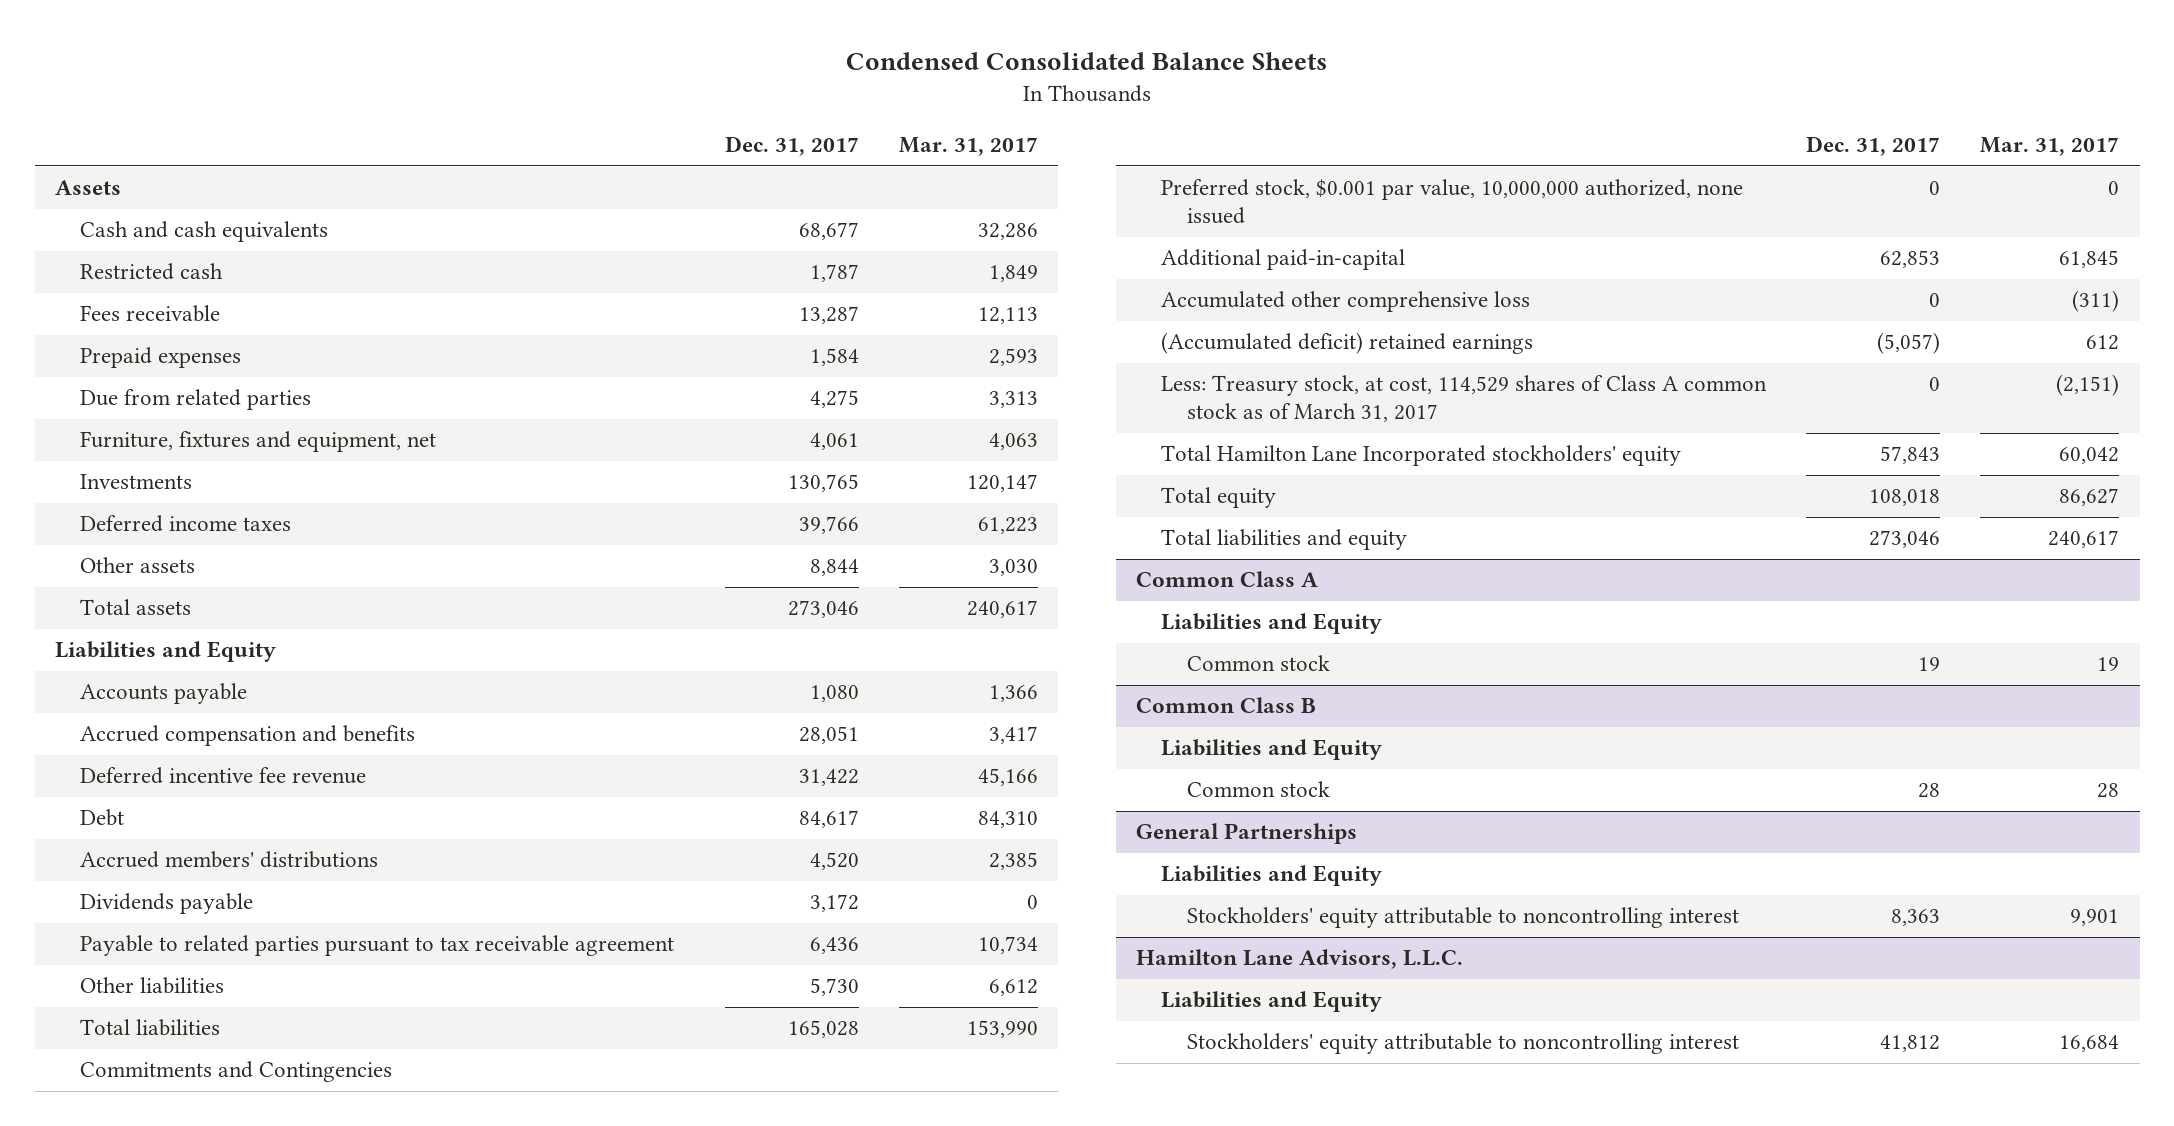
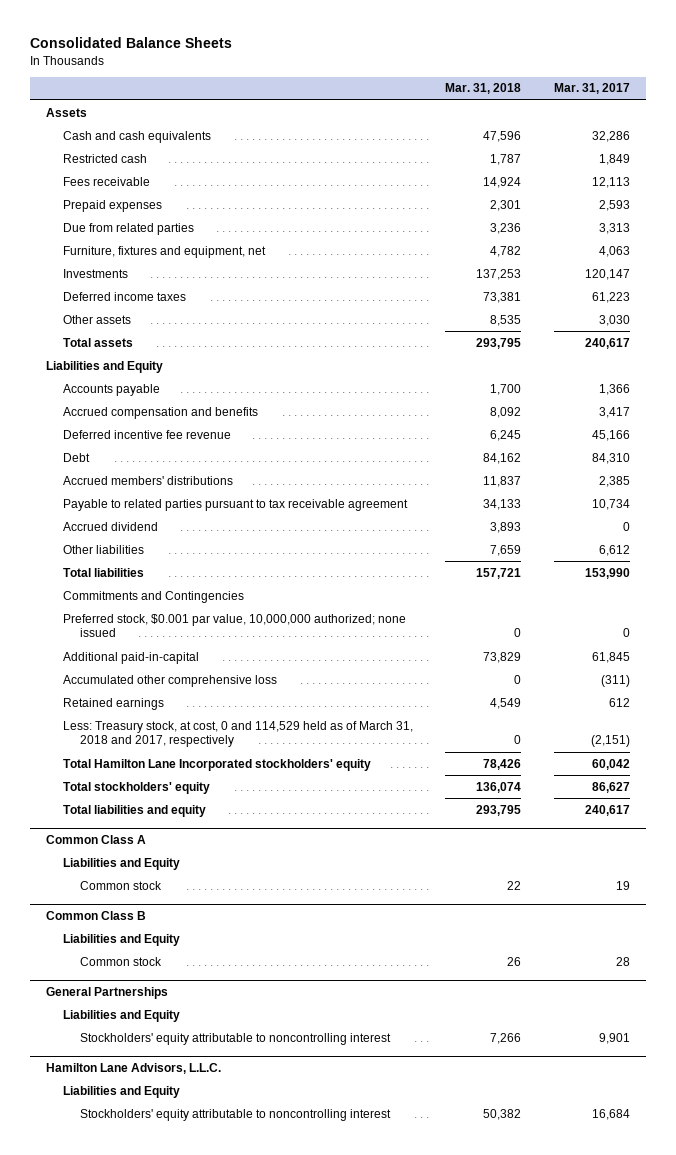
[846,52,1328,71] Condensed Consolidated Balance Sheets -> [29,37,232,49] Consolidated Balance Sheets
[725,136,860,157] Dec. 31, 2017 -> none
none -> [445,83,522,95] Mar. 31, 2018
[80,893,254,915] Dividends payable -> none
none -> [62,521,158,531] Accrued dividend
[1161,179,1744,225] Preferred stock, $0.001 par value, 10,000,000 authorized, none issued -> [62,613,406,638] Preferred stock, $0.001 par value, 10,000,000 authorized; none issued
[1161,332,1534,355] (Accumulated deficit) retained earnings -> [62,697,164,710] Retained earnings
[1161,375,1768,423] Less: Treasury stock, at cost, 114,529 shares of Class A common stock as of March 31, 2017 -> [62,720,413,748] Less: Treasury stock, at cost, 0 and 114,529 held as of March 31, 2018 and 2017, respectively
[1161,487,1277,509] Total equity -> [62,781,210,794] Total stockholders' equity

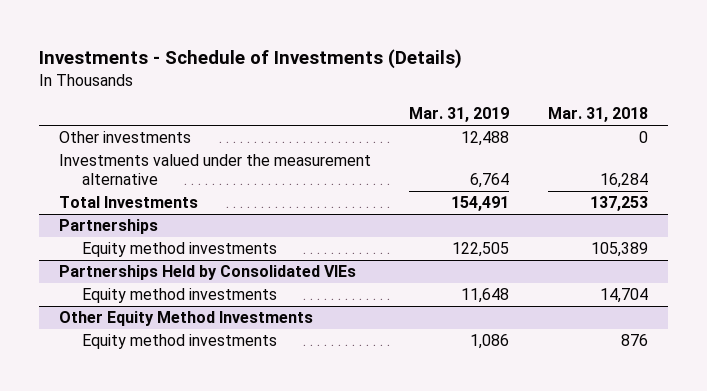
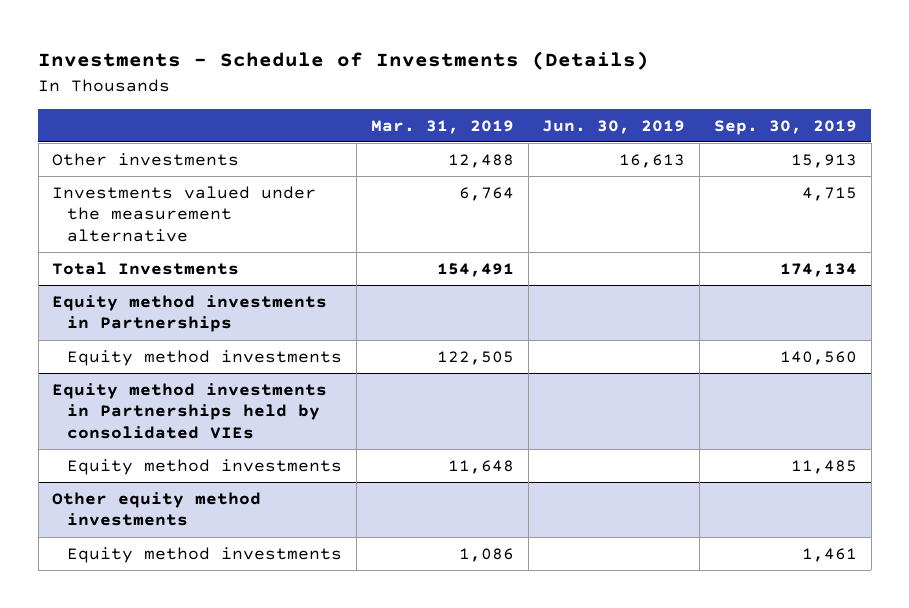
[548,107,649,123] Mar. 31, 2018 -> none
none -> [542,119,686,134] Jun. 30, 2019
none -> [714,119,858,135] Sep. 30, 2019
[58,219,158,235] Partnerships -> [52,294,328,333] Equity method investments in Partnerships
[58,265,356,281] Partnerships Held by Consolidated VIEs -> [52,382,328,439] Equity method investments in Partnerships held by consolidated VIEs
[58,311,313,327] Other Equity Method Investments -> [52,491,262,527] Other equity method investments

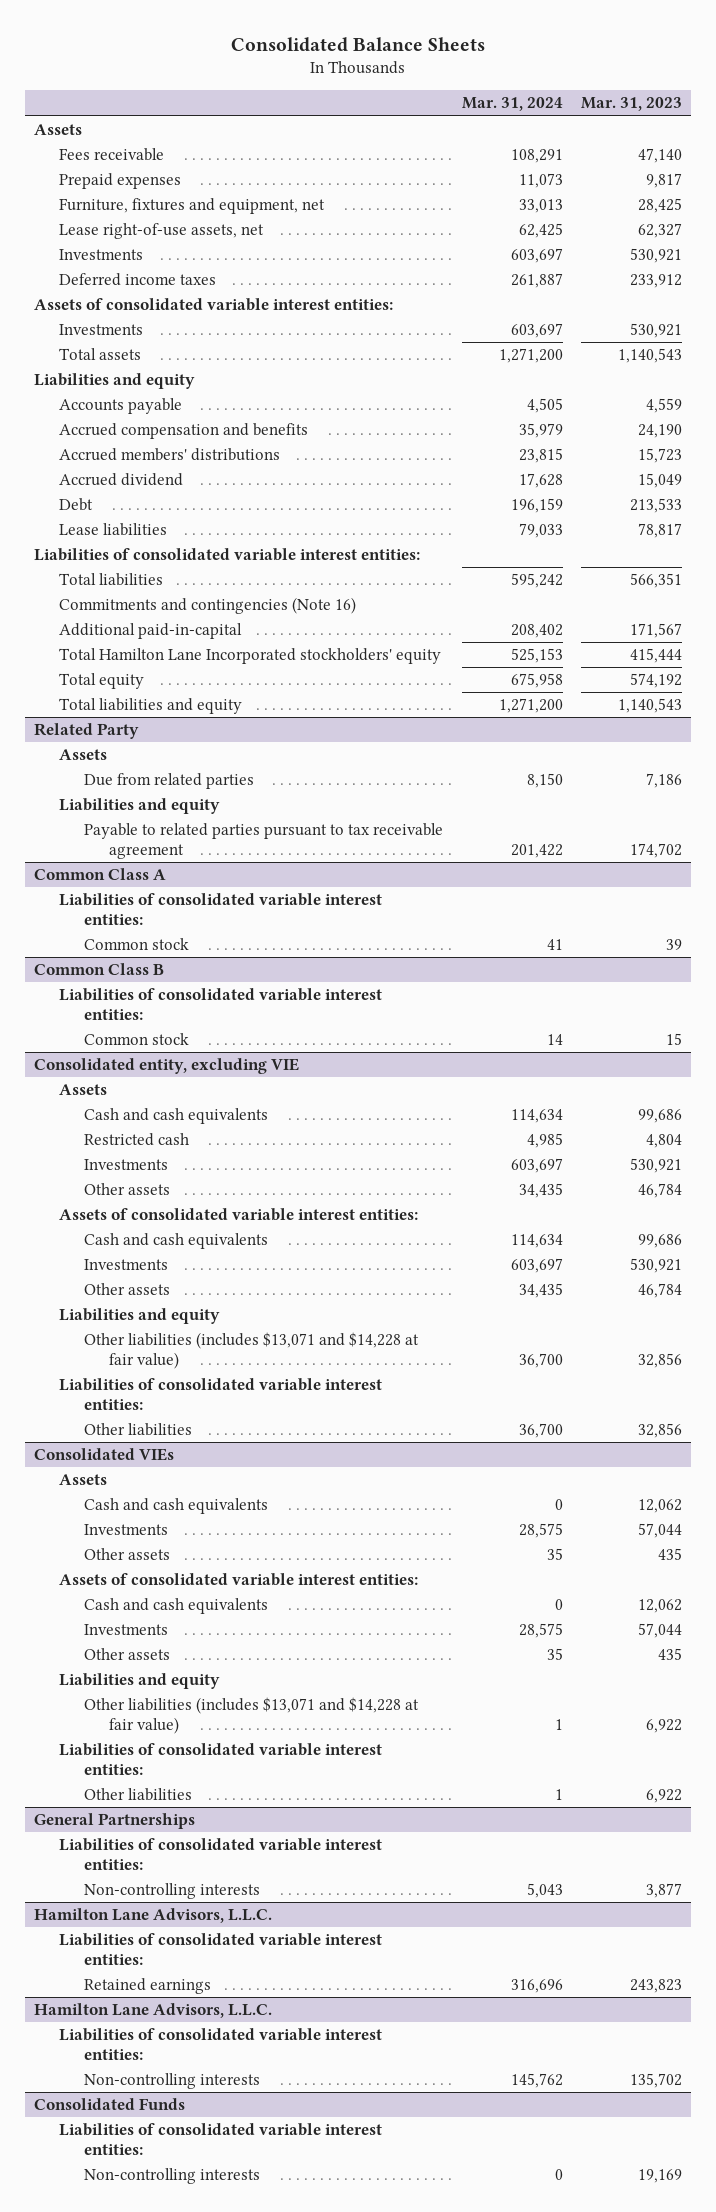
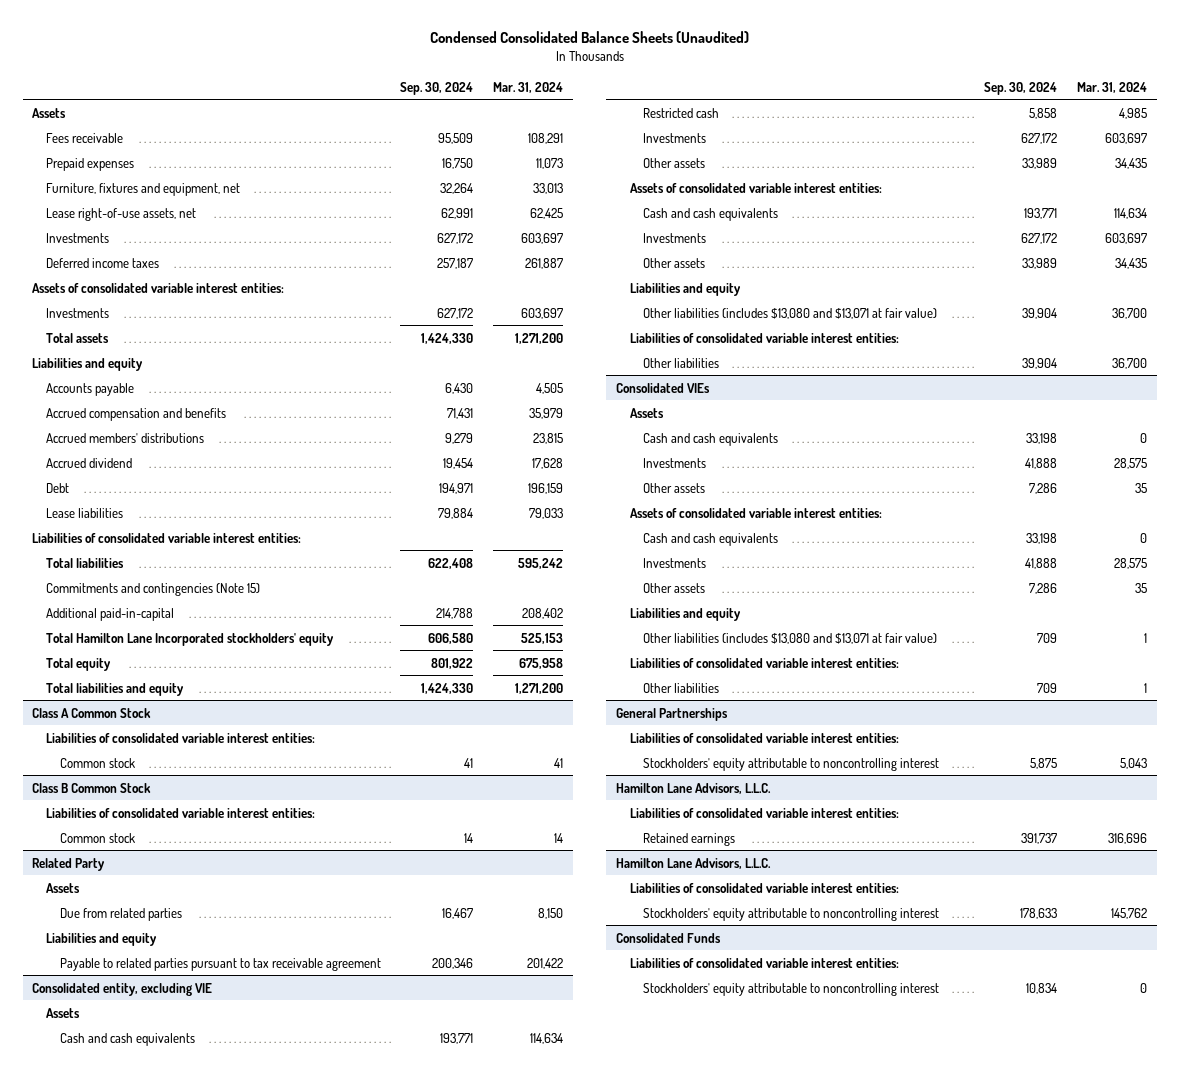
[230,36,485,52] Consolidated Balance Sheets -> [429,31,749,44] Condensed Consolidated Balance Sheets (Unaudited)
[581,97,683,112] Mar. 31, 2023 -> none
none -> [400,81,474,95] Sep. 30, 2024
[59,597,357,615] Commitments and contingencies (Note 16) -> [46,582,261,596] Commitments and contingencies (Note 15)
none -> [32,707,152,718] Class A Common Stock
none -> [46,732,316,743] Liabilities of consolidated variable interest entities:
none -> [59,757,135,768] Common stock
none -> [32,782,152,793] Class B Common Stock
none -> [46,807,316,818] Liabilities of consolidated variable interest entities:
none -> [59,832,135,843] Common stock
[33,868,166,881] Common Class A -> none
[59,893,383,926] Liabilities of consolidated variable interest entities: -> none
[84,938,190,951] Common stock -> none
[33,963,164,976] Common Class B -> none
[59,988,383,1021] Liabilities of consolidated variable interest entities: -> none
[84,1033,190,1046] Common stock -> none
[84,1332,420,1370] Other liabilities (includes $13,071 and $14,228 at fair value) -> [643,307,938,319] Other liabilities (includes $13,080 and $13,071 at fair value)
[84,1697,420,1735] Other liabilities (includes $13,071 and $14,228 at fair value) -> [643,632,938,644] Other liabilities (includes $13,080 and $13,071 at fair value)
[84,1883,261,1900] Non-controlling interests -> [643,757,940,771] Stockholders' equity attributable to noncontrolling interest
[84,2073,261,2090] Non-controlling interests -> [643,907,940,921] Stockholders' equity attributable to noncontrolling interest
[84,2168,261,2185] Non-controlling interests -> [643,982,940,996] Stockholders' equity attributable to noncontrolling interest

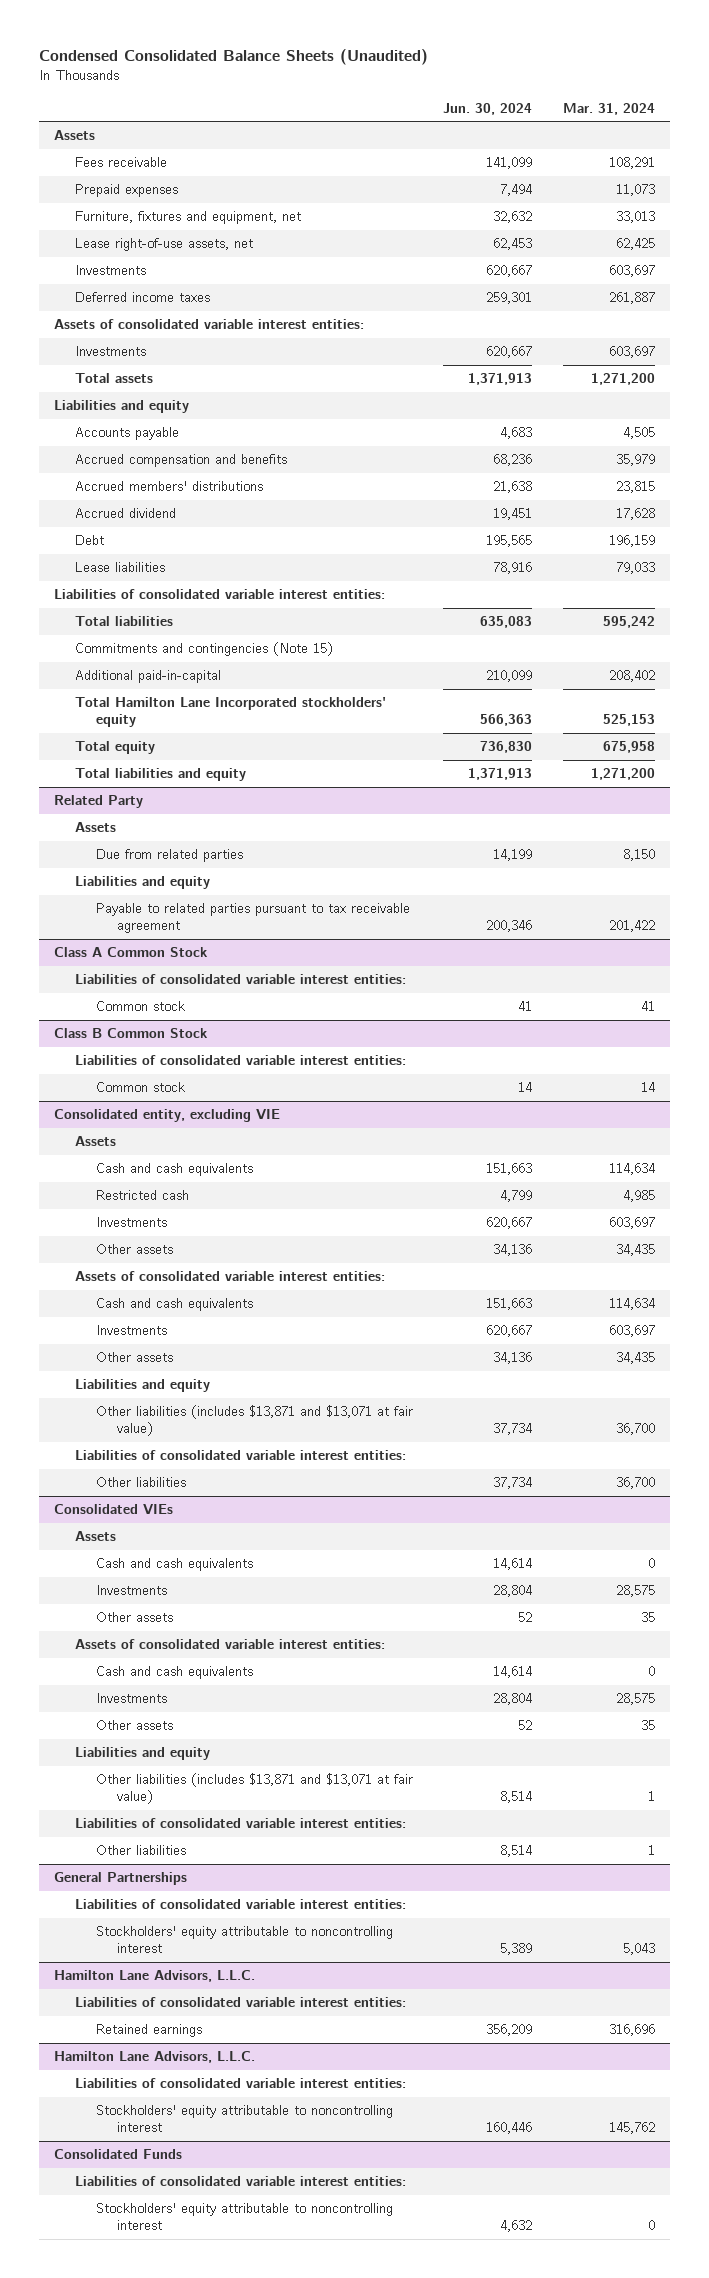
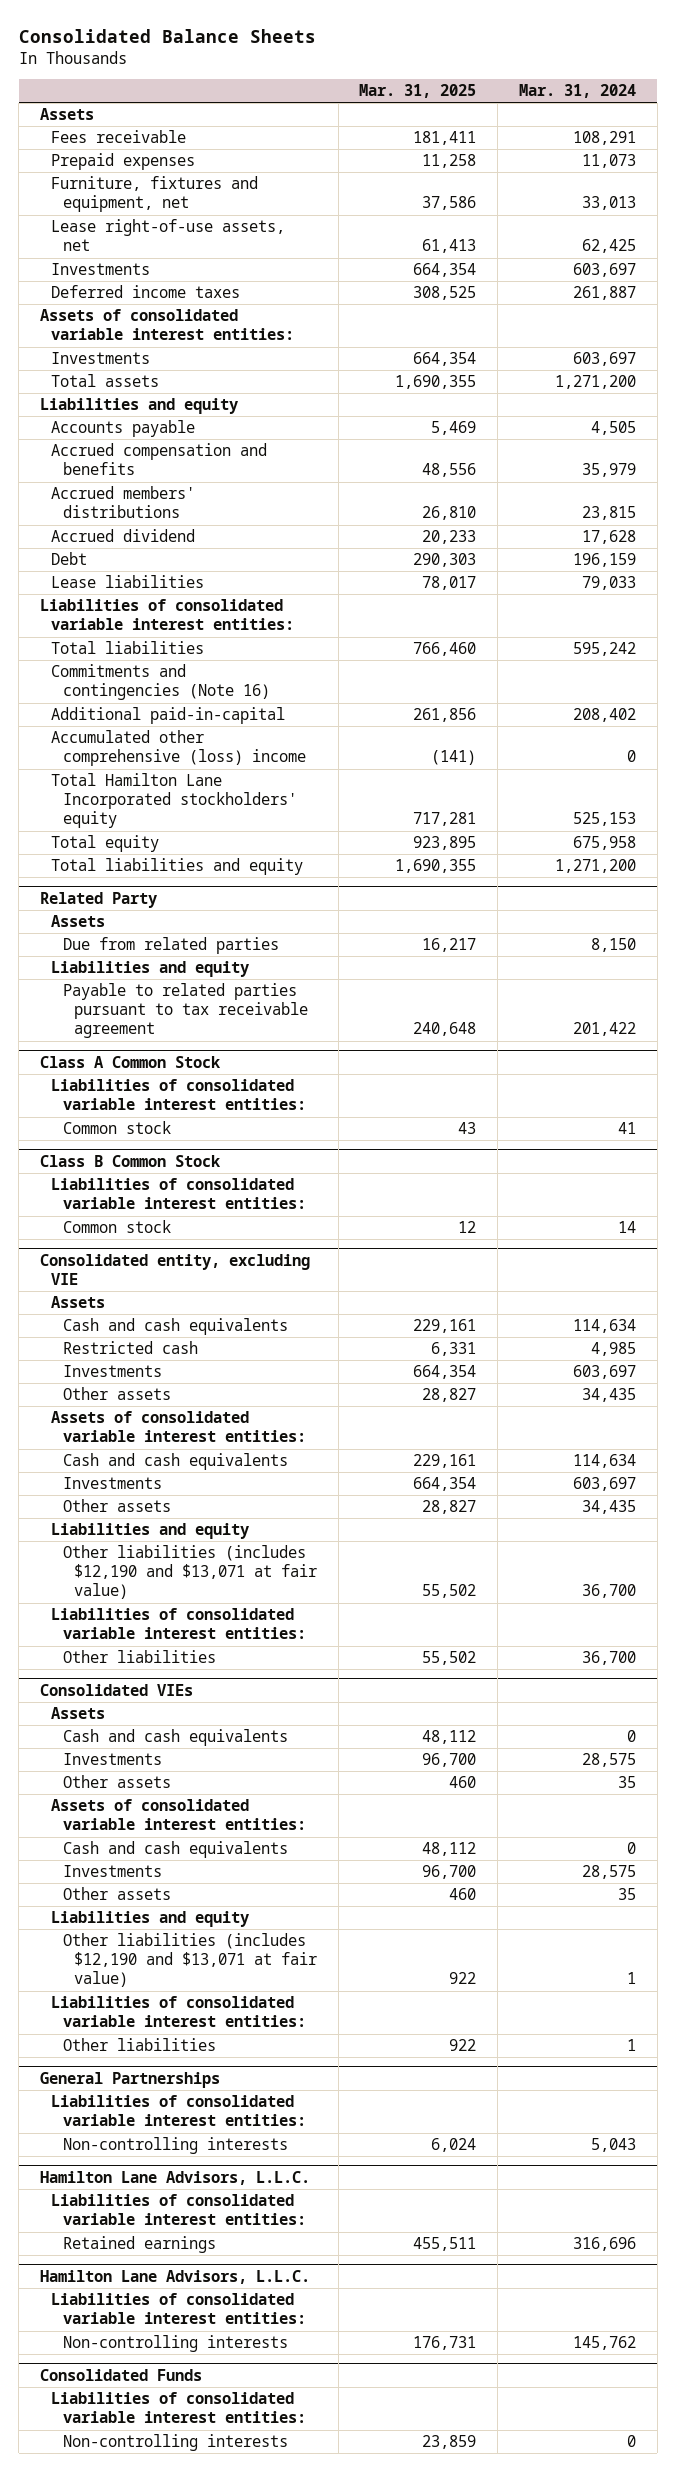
[39,49,429,66] Condensed Consolidated Balance Sheets (Unaudited) -> [18,28,316,43] Consolidated Balance Sheets
[443,102,533,115] Jun. 30, 2024 -> none
none -> [359,84,477,99] Mar. 31, 2025
[75,642,334,657] Commitments and contingencies (Note 15) -> [51,664,270,701] Commitments and contingencies (Note 16)
none -> [51,730,306,767] Accumulated other comprehensive (loss) income
[95,1405,413,1437] Other liabilities (includes $13,871 and $13,071 at fair value) -> [62,1545,317,1600] Other liabilities (includes $12,190 and $13,071 at fair value)
[95,1773,413,1805] Other liabilities (includes $13,871 and $13,071 at fair value) -> [62,1933,317,1988] Other liabilities (includes $12,190 and $13,071 at fair value)
[95,1926,393,1954] Stockholders' equity attributable to noncontrolling interest -> [62,2137,288,2155] Non-controlling interests
[95,2105,393,2133] Stockholders' equity attributable to noncontrolling interest -> [62,2335,288,2353] Non-controlling interests
[95,2203,393,2231] Stockholders' equity attributable to noncontrolling interest -> [62,2434,288,2452] Non-controlling interests

